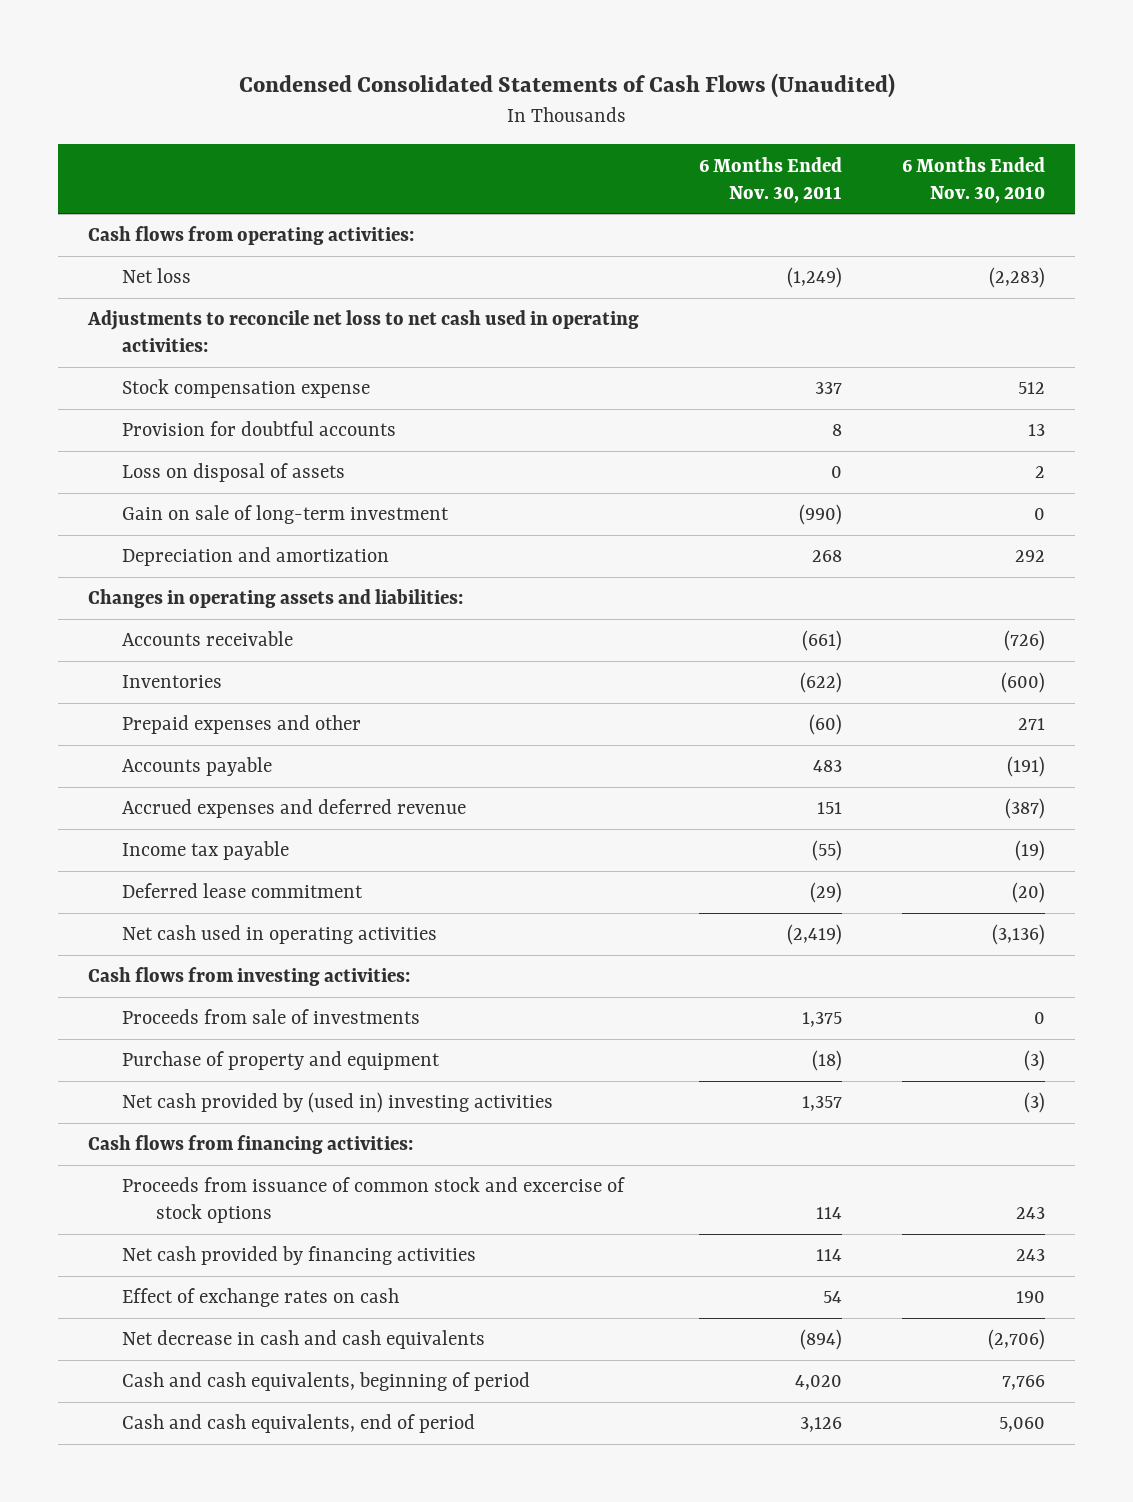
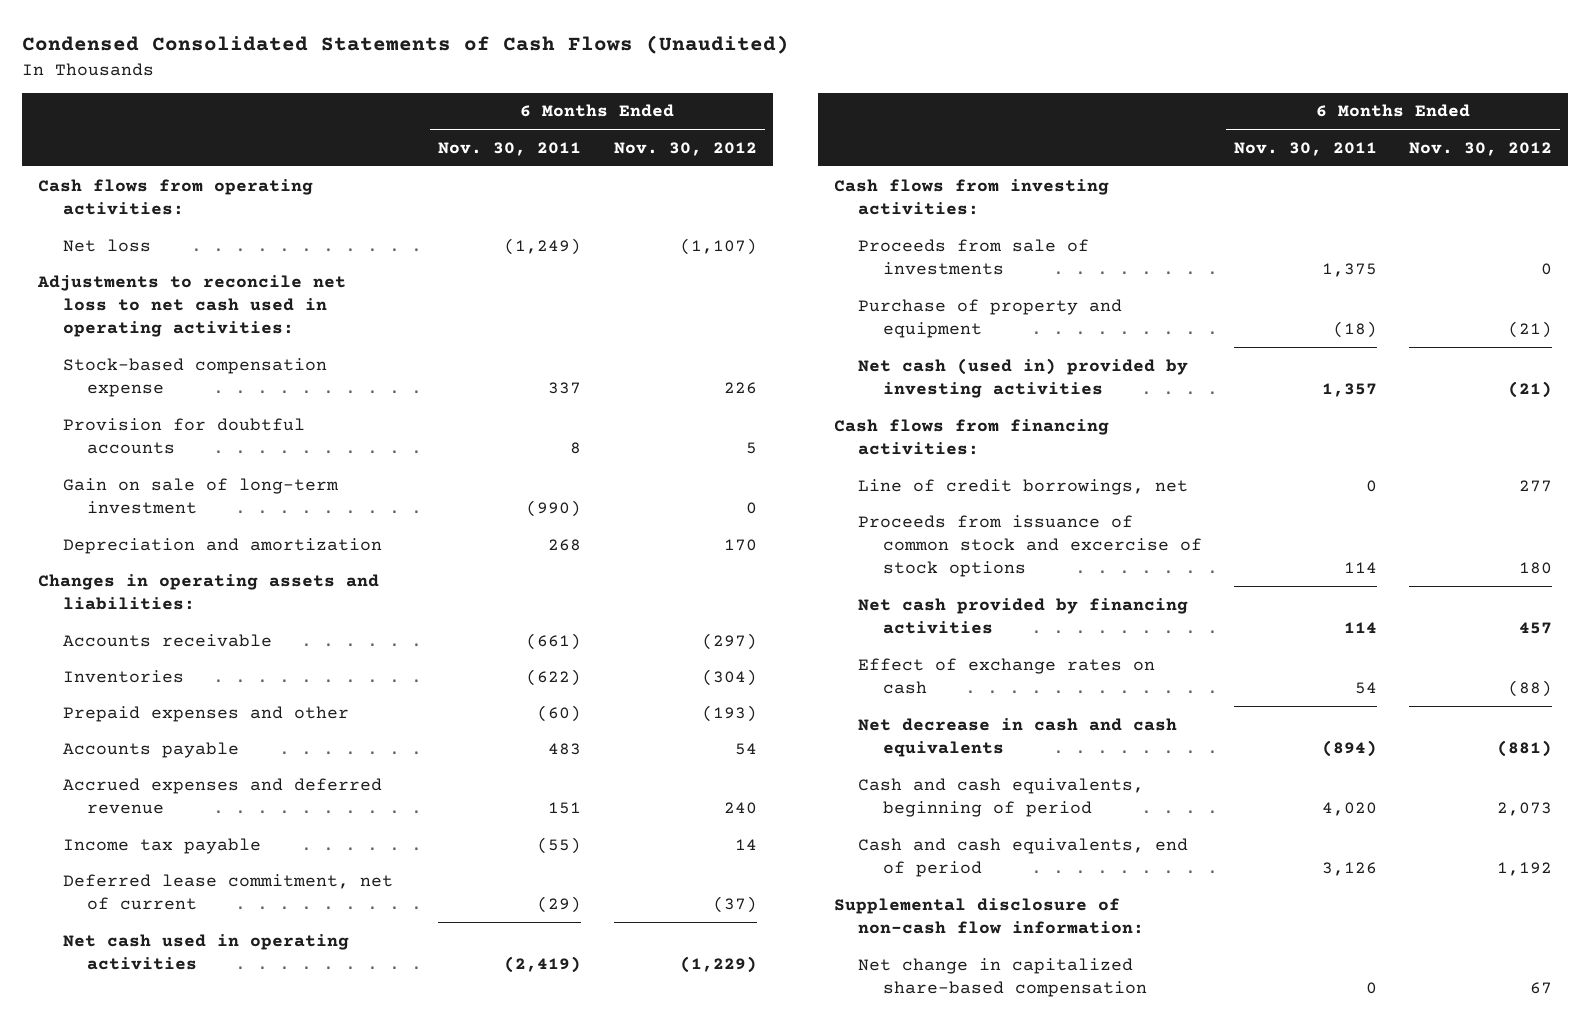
[902,156,1046,203] 6 Months Ended Nov. 30, 2010 -> none
none -> [613,141,757,156] Nov. 30, 2012
[122,379,371,399] Stock compensation expense -> [62,357,327,397] Stock-based compensation expense
[122,463,346,483] Loss on disposal of assets -> none
[122,883,364,899] Deferred lease commitment -> [62,873,393,910] Deferred lease commitment, net of current
[122,1092,554,1114] Net cash provided by (used in) investing activities -> [858,357,1189,398] Net cash (used in) provided by investing activities
none -> [858,478,1189,495] Line of credit borrowings, net
none -> [833,897,1145,934] Supplemental disclosure of non-cash flow information:
none -> [858,957,1148,997] Net change in capitalized share-based compensation

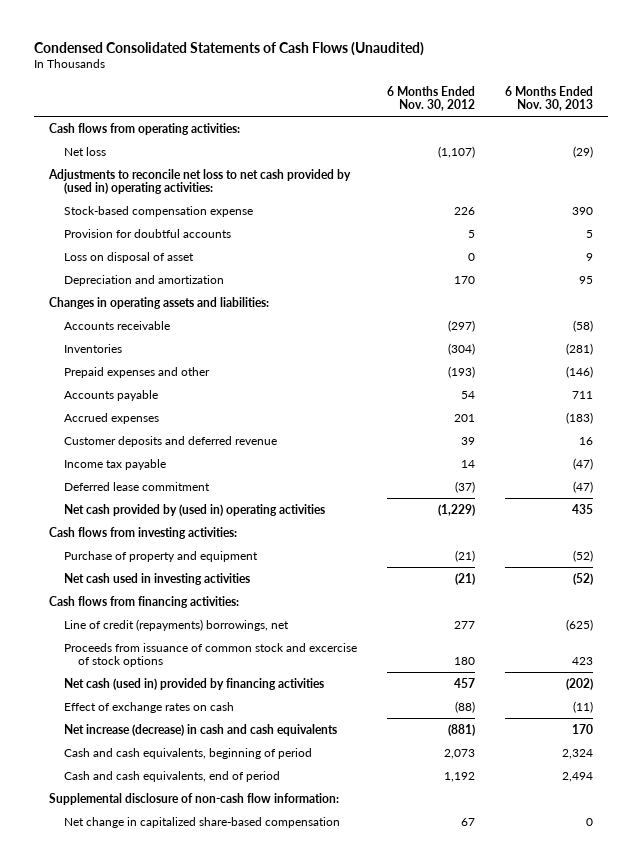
[438,141,582,156] Nov. 30, 2011 -> none
none -> [505,85,594,112] 6 Months Ended Nov. 30, 2013
[37,274,347,338] Adjustments to reconcile net loss to net cash used in operating activities: -> [48,168,352,195] Adjustments to reconcile net loss to net cash provided by (used in) operating activities:
[62,477,339,514] Gain on sale of long-term investment -> none
none -> [63,251,194,263] Loss on disposal of asset
[62,777,382,814] Accrued expenses and deferred revenue -> [63,412,159,424] Accrued expenses
[723,801,757,814] 240 -> [453,413,475,422] 201
none -> [63,435,277,447] Customer deposits and deferred revenue
[62,873,393,910] Deferred lease commitment, net of current -> [63,481,210,491] Deferred lease commitment
[62,933,349,970] Net cash used in operating activities -> [63,503,325,516] Net cash provided by (used in) operating activities
[858,238,1090,275] Proceeds from sale of investments -> none
[858,357,1189,398] Net cash (used in) provided by investing activities -> [63,572,250,585] Net cash used in investing activities
[858,478,1189,495] Line of credit borrowings, net -> [63,618,289,631] Line of credit (repayments) borrowings, net
[858,597,1189,634] Net cash provided by financing activities -> [63,677,324,690] Net cash (used in) provided by financing activities
[858,717,1178,757] Net decrease in cash and cash equivalents -> [63,723,337,736] Net increase (decrease) in cash and cash equivalents

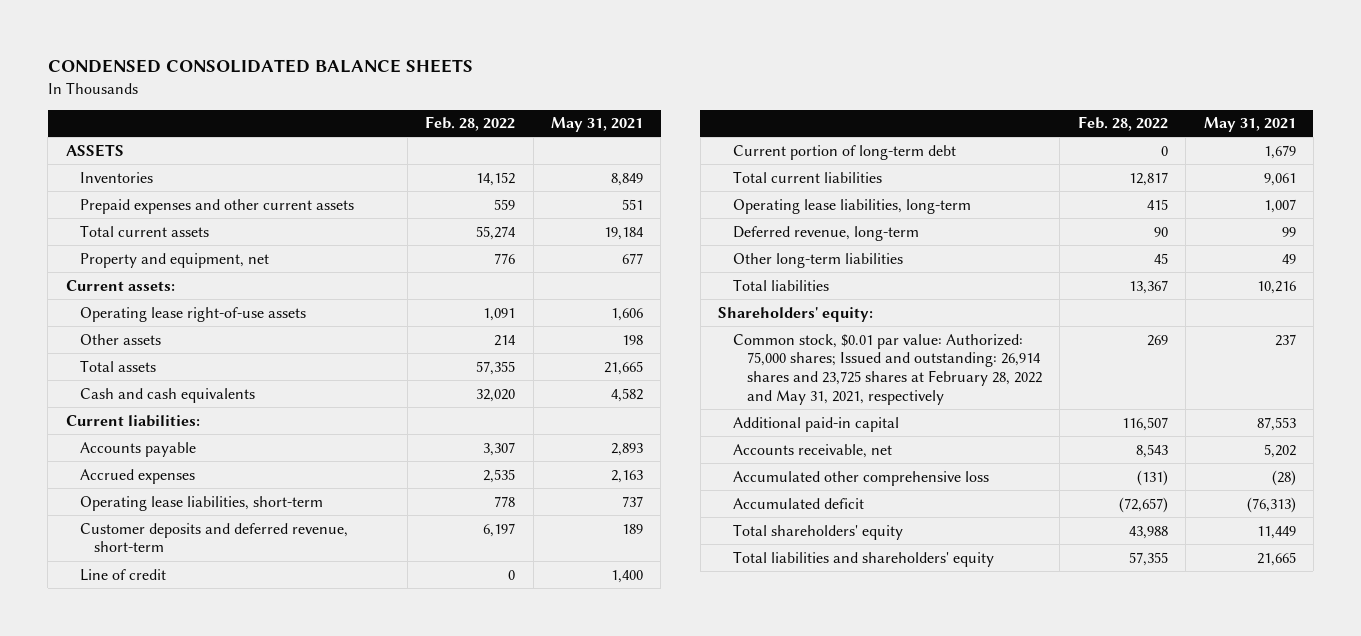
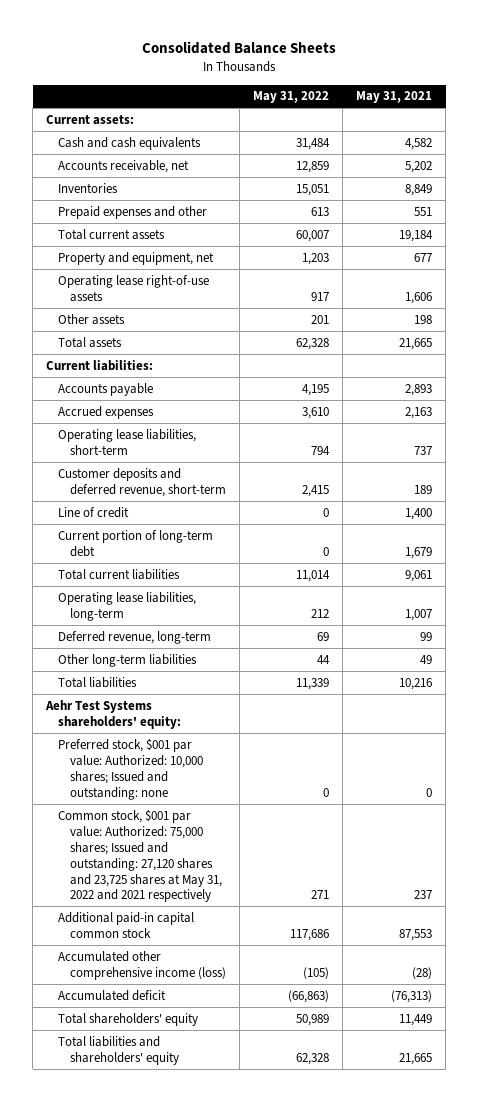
[47,59,473,74] CONDENSED CONSOLIDATED BALANCE SHEETS -> [142,41,337,55] Consolidated Balance Sheets
[425,116,516,132] Feb. 28, 2022 -> none
none -> [253,91,330,104] May 31, 2022
[65,143,124,157] ASSETS -> none
[65,279,175,291] Current assets: -> [46,114,135,125] Current assets:
[80,387,256,403] Cash and cash equivalents -> [58,136,202,150] Cash and cash equivalents
[732,443,892,458] Accounts receivable, net -> [58,159,190,173] Accounts receivable, net
[80,198,355,214] Prepaid expenses and other current assets -> [58,205,208,219] Prepaid expenses and other
[718,306,874,322] Shareholders' equity: -> [45,699,182,729] Aehr Test Systems shareholders' equity:
none -> [58,737,203,800] Preferred stock, $001 par value: Authorized: 10,000 shares; Issued and outstanding: none
[732,333,1042,405] Common stock, $0.01 par value: Authorized: 75,000 shares; Issued and outstanding: 26,914 shares and 23,725 shares at February 28, 2022 and May 31, 2021, respectively -> [58,808,222,903] Common stock, $001 par value: Authorized: 75,000 shares; Issued and outstanding: 27,120 shares and 23,725 shares at May 31, 2022 and 2021 respectively
[732,416,899,432] Additional paid-in capital -> [58,911,195,938] Additional paid-in capital common stock
[732,470,989,486] Accumulated other comprehensive loss -> [58,950,226,980] Accumulated other comprehensive income (loss)

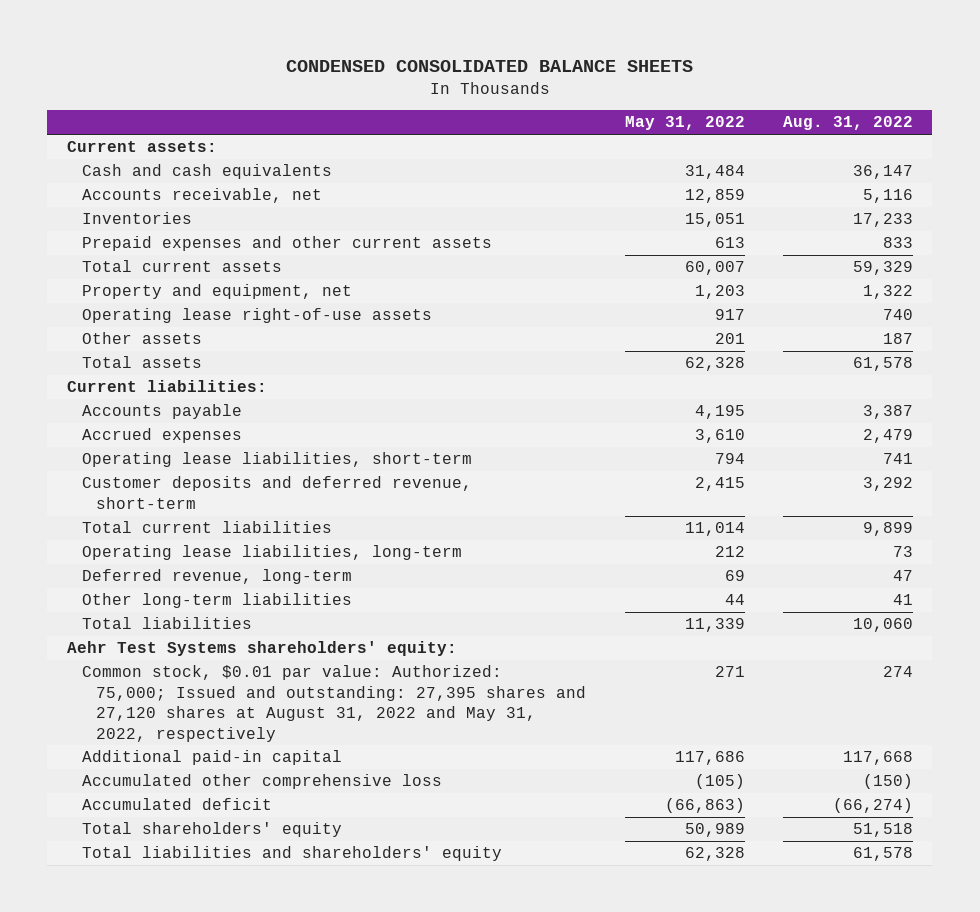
[142,41,337,55] Consolidated Balance Sheets -> [285,60,693,73] CONDENSED CONSOLIDATED BALANCE SHEETS
[356,91,433,104] May 31, 2021 -> none
none -> [783,116,914,131] Aug. 31, 2022
[58,205,208,219] Prepaid expenses and other -> [81,236,492,252] Prepaid expenses and other current assets
[58,506,130,518] Line of credit -> none
[58,529,214,557] Current portion of long-term debt -> none
[58,737,203,800] Preferred stock, $001 par value: Authorized: 10,000 shares; Issued and outstanding: none -> none
[58,808,222,903] Common stock, $001 par value: Authorized: 75,000 shares; Issued and outstanding: 27,120 shares and 23,725 shares at May 31, 2022 and 2021 respectively -> [81,665,587,742] Common stock, $0.01 par value: Authorized: 75,000; Issued and outstanding: 27,395 shares and 27,120 shares at August 31, 2022 and May 31, 2022, respectively
[58,911,195,938] Additional paid-in capital common stock -> [81,750,342,766] Additional paid-in capital
[58,950,226,980] Accumulated other comprehensive income (loss) -> [81,774,442,790] Accumulated other comprehensive loss

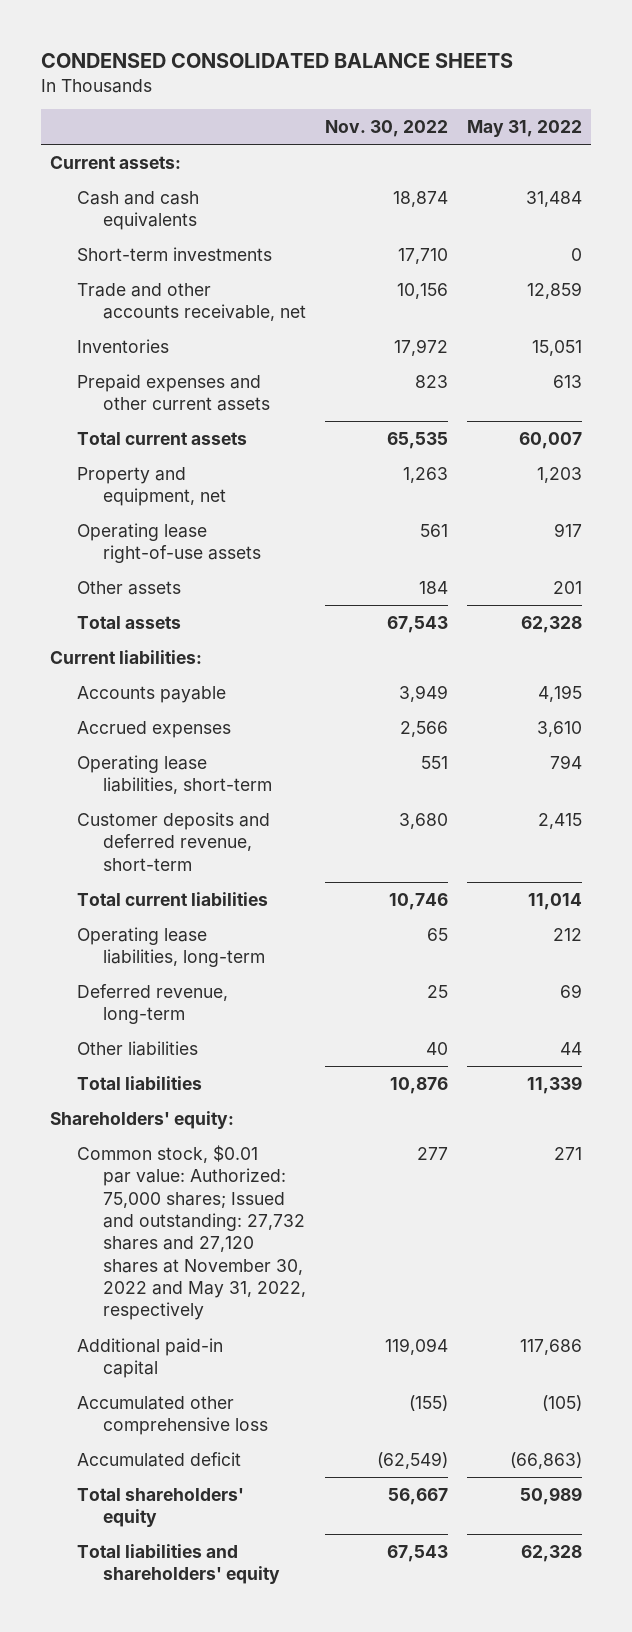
[783,116,914,131] Aug. 31, 2022 -> none
none -> [324,120,448,138] Nov. 30, 2022
none -> [76,246,272,261] Short-term investments
[81,188,322,204] Accounts receivable, net -> [76,282,307,322] Trade and other accounts receivable, net
[81,593,352,609] Other long-term liabilities -> [76,1040,198,1056] Other liabilities
[66,641,457,657] Aehr Test Systems shareholders' equity: -> [50,1110,235,1129] Shareholders' equity:
[81,665,587,742] Common stock, $0.01 par value: Authorized: 75,000; Issued and outstanding: 27,395 shares and 27,120 shares at August 31, 2022 and May 31, 2022, respectively -> [76,1144,307,1321] Common stock, $0.01 par value: Authorized: 75,000 shares; Issued and outstanding: 27,732 shares and 27,120 shares at November 30, 2022 and May 31, 2022, respectively

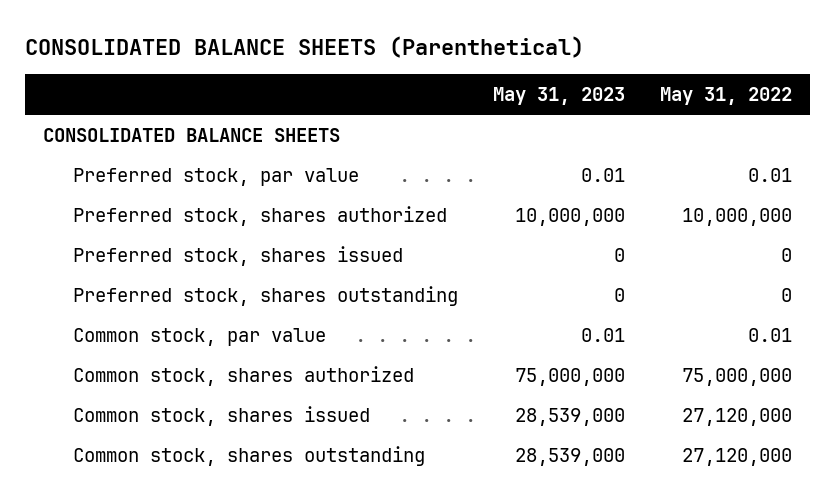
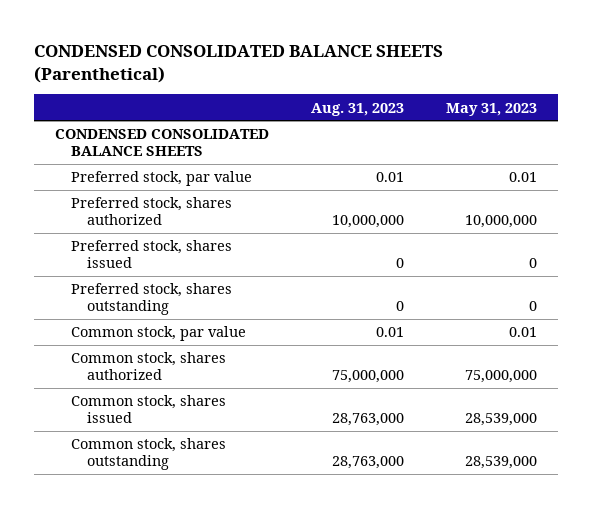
[25,35,585,58] CONSOLIDATED BALANCE SHEETS (Parenthetical) -> [34,44,444,83] CONDENSED CONSOLIDATED BALANCE SHEETS (Parenthetical)
[660,87,793,106] May 31, 2022 -> none
none -> [311,102,405,116] Aug. 31, 2023
[42,128,340,143] CONSOLIDATED BALANCE SHEETS -> [55,129,270,157] CONDENSED CONSOLIDATED BALANCE SHEETS

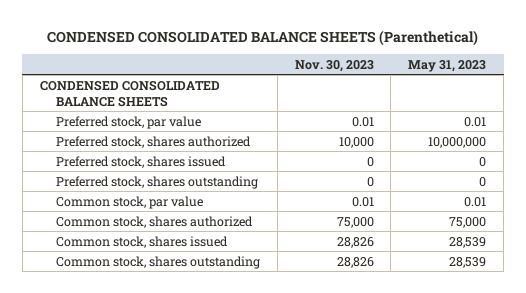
[311,102,405,116] Aug. 31, 2023 -> none
none -> [294,59,374,72] Nov. 30, 2023
[465,370,538,384] 75,000,000 -> [449,216,487,228] 75,000
[465,413,538,427] 28,539,000 -> [449,236,487,248] 28,539
[465,456,538,470] 28,539,000 -> [449,256,487,268] 28,539

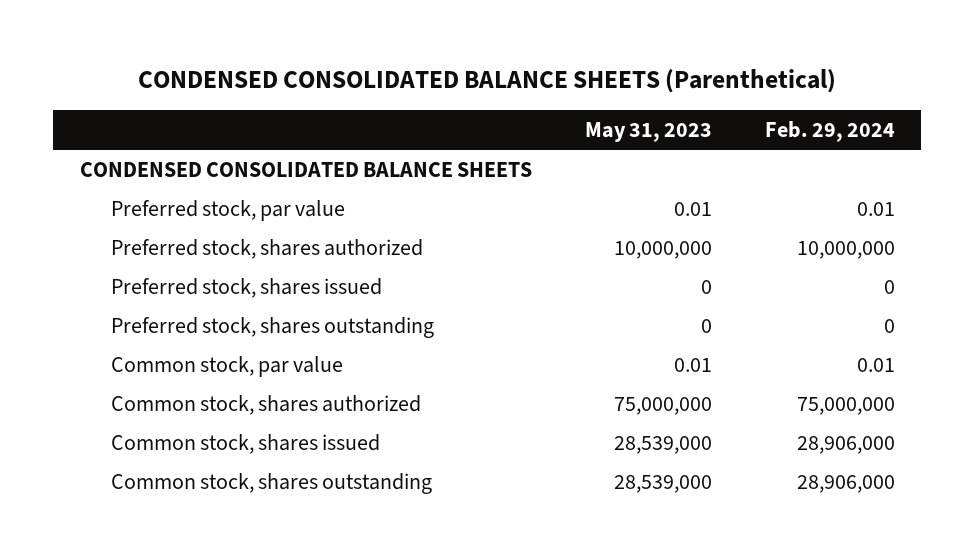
[294,59,374,72] Nov. 30, 2023 -> none
none -> [764,120,895,142] Feb. 29, 2024
[449,216,487,228] 75,000 -> [613,396,712,415] 75,000,000
[449,236,487,248] 28,539 -> [613,435,712,454] 28,539,000
[449,256,487,268] 28,539 -> [613,474,712,493] 28,539,000

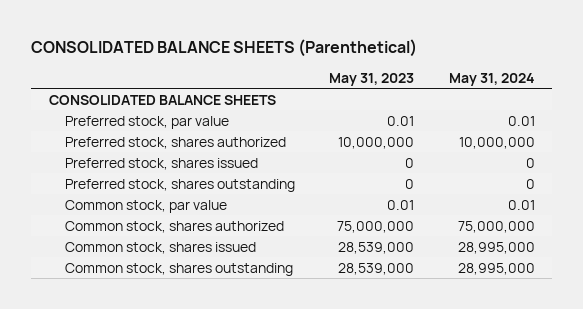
[138,68,837,93] CONDENSED CONSOLIDATED BALANCE SHEETS (Parenthetical) -> [31,39,418,58] CONSOLIDATED BALANCE SHEETS (Parenthetical)
[764,120,895,142] Feb. 29, 2024 -> none
none -> [448,72,535,86] May 31, 2024
[79,161,532,177] CONDENSED CONSOLIDATED BALANCE SHEETS -> [48,94,276,105] CONSOLIDATED BALANCE SHEETS

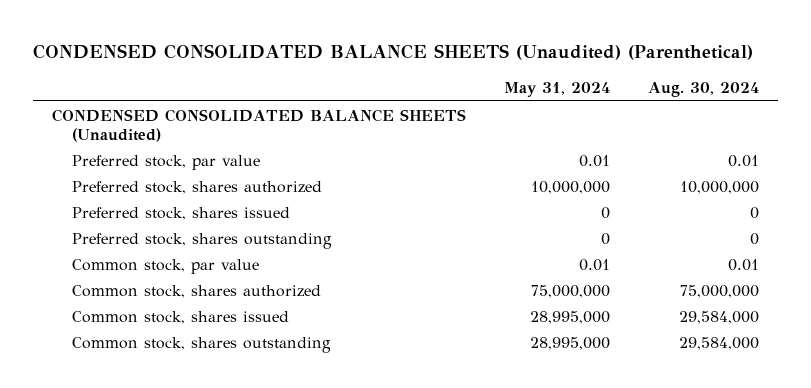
[31,39,418,58] CONSOLIDATED BALANCE SHEETS (Parenthetical) -> [33,44,754,61] CONDENSED CONSOLIDATED BALANCE SHEETS (Unaudited) (Parenthetical)
[329,72,415,86] May 31, 2023 -> none
none -> [648,82,760,98] Aug. 30, 2024
[48,94,276,105] CONSOLIDATED BALANCE SHEETS -> [52,108,467,142] CONDENSED CONSOLIDATED BALANCE SHEETS (Unaudited)

